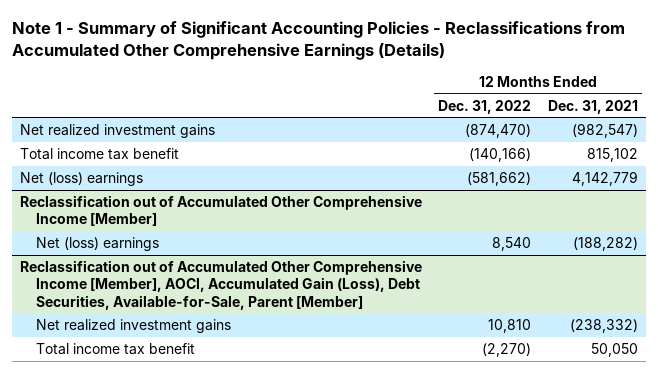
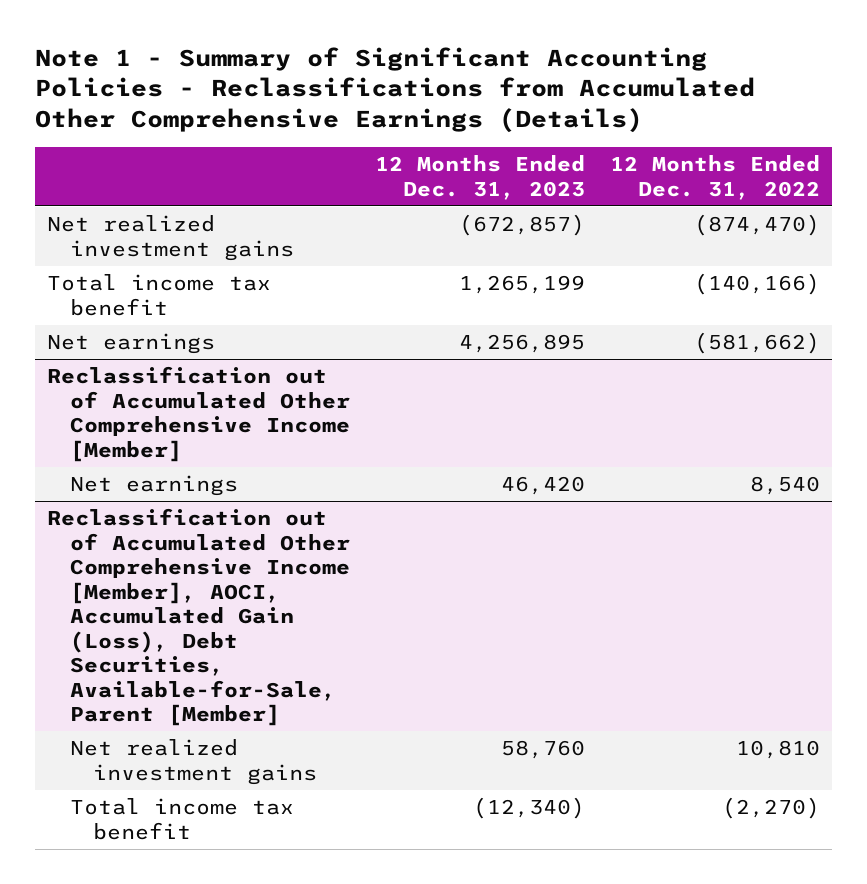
[547,99,638,114] Dec. 31, 2021 -> none
none -> [374,155,585,200] 12 Months Ended Dec. 31, 2023
[19,172,143,187] Net (loss) earnings -> [47,333,216,355] Net earnings
[36,237,160,252] Net (loss) earnings -> [70,475,239,497] Net earnings

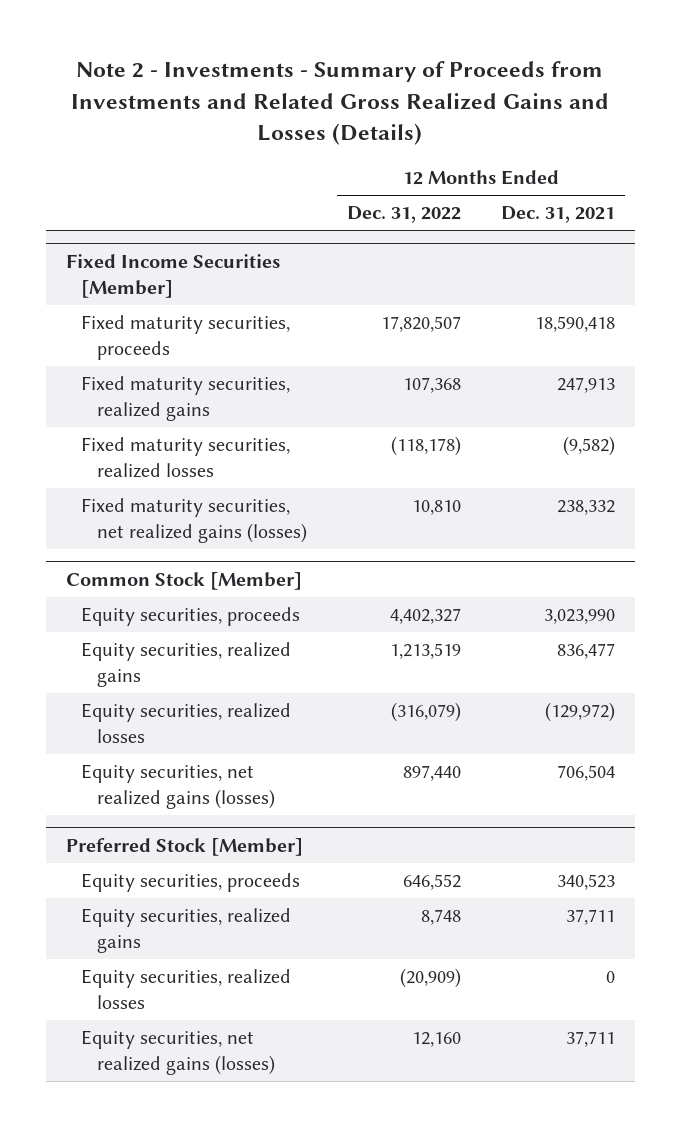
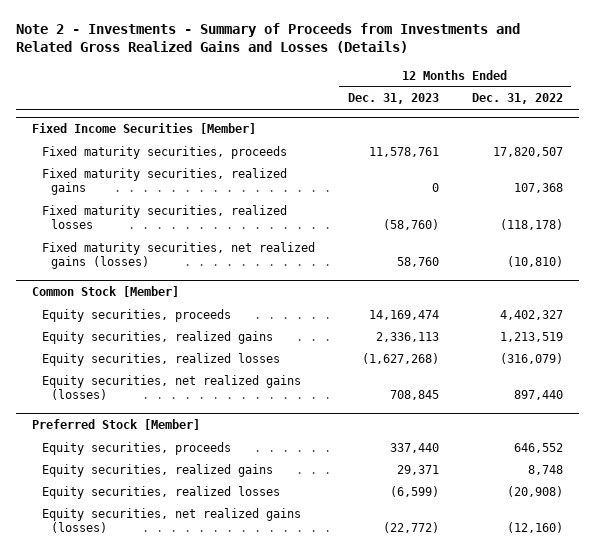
[500,206,615,224] Dec. 31, 2021 -> none
none -> [347,93,439,105] Dec. 31, 2023
[411,500,461,516] 10,810 -> [506,256,563,268] (10,810)
[399,968,461,989] (20,909) -> [506,485,563,497] (20,908)
[411,1032,461,1048] 12,160 -> [506,522,563,534] (12,160)

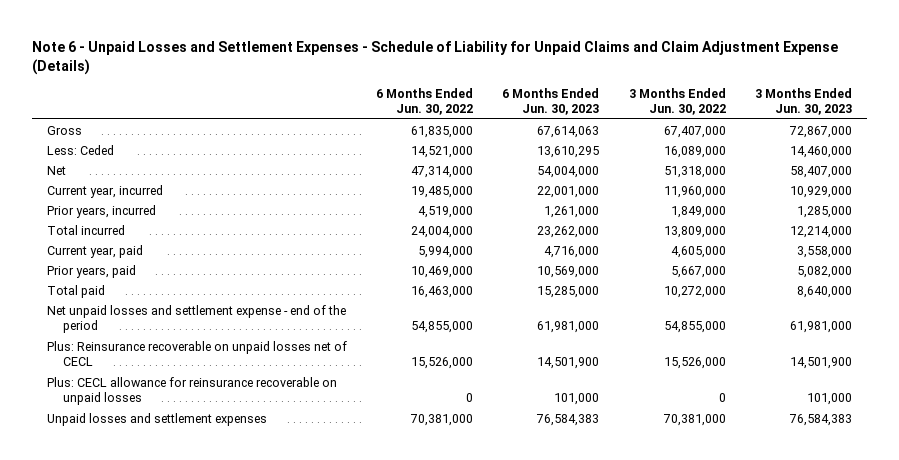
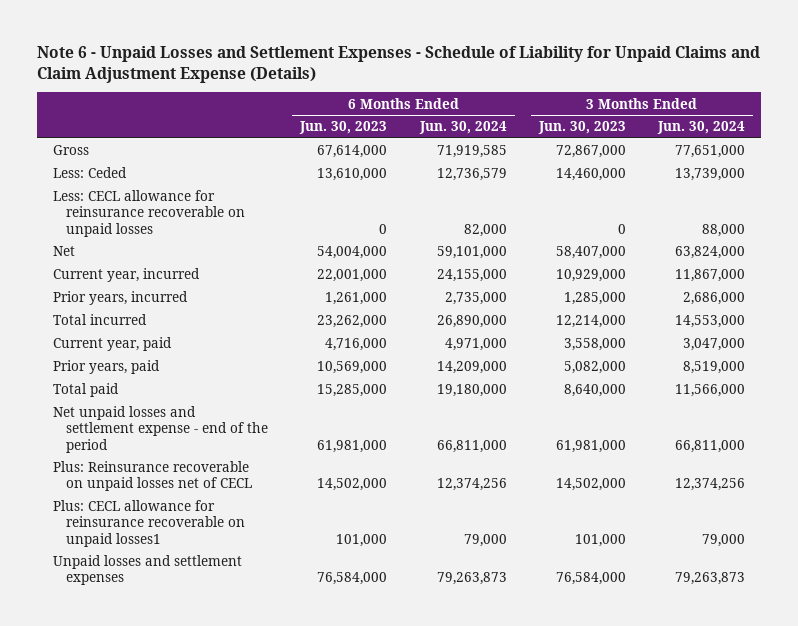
[376,87,474,116] 6 Months Ended Jun. 30, 2022 -> none
[628,87,726,116] 3 Months Ended Jun. 30, 2022 -> none
none -> [418,121,507,135] Jun. 30, 2024
none -> [657,121,746,135] Jun. 30, 2024
[537,125,600,138] 67,614,063 -> [317,145,388,159] 67,614,000
[537,145,600,158] 13,610,295 -> [317,168,388,182] 13,610,000
none -> [52,190,246,237] Less: CECL allowance for reinsurance recoverable on unpaid losses
[537,357,600,370] 14,501,900 -> [317,478,388,492] 14,502,000
[789,357,852,370] 14,501,900 -> [555,478,626,492] 14,502,000
[46,376,337,406] Plus: CECL allowance for reinsurance recoverable on unpaid losses -> [52,500,246,547] Plus: CECL allowance for reinsurance recoverable on unpaid losses1
[536,413,600,426] 76,584,383 -> [317,572,388,586] 76,584,000
[788,413,852,426] 76,584,383 -> [555,572,626,586] 76,584,000

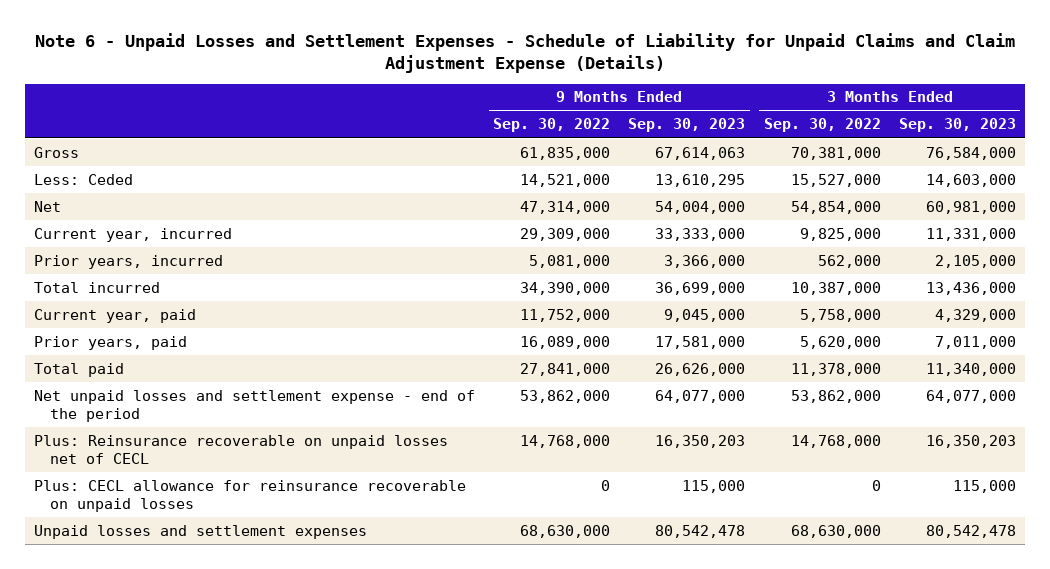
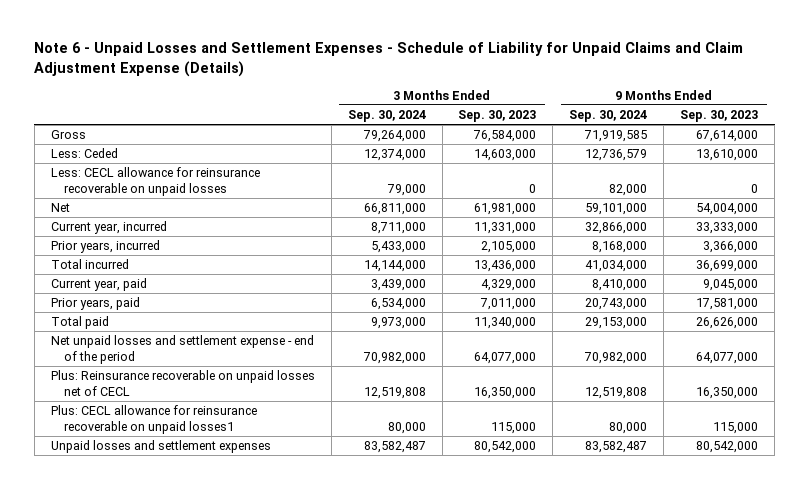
[493,118,611,133] Sep. 30, 2022 -> none
[763,118,881,133] Sep. 30, 2022 -> none
none -> [347,109,426,122] Sep. 30, 2024
none -> [569,109,648,122] Sep. 30, 2024
[655,146,746,160] 67,614,063 -> [696,130,759,143] 67,614,000
[655,173,746,187] 13,610,295 -> [696,149,759,162] 13,610,000
none -> [50,167,260,197] Less: CECL allowance for reinsurance recoverable on unpaid losses
[925,200,1016,214] 60,981,000 -> [474,203,537,216] 61,981,000
[655,434,746,448] 16,350,203 -> [696,387,759,400] 16,350,000
[925,434,1016,448] 16,350,203 -> [474,387,537,400] 16,350,000
[34,479,467,512] Plus: CECL allowance for reinsurance recoverable on unpaid losses -> [50,405,257,435] Plus: CECL allowance for reinsurance recoverable on unpaid losses1
[655,524,746,538] 80,542,478 -> [696,441,759,454] 80,542,000
[925,524,1016,538] 80,542,478 -> [474,441,537,454] 80,542,000

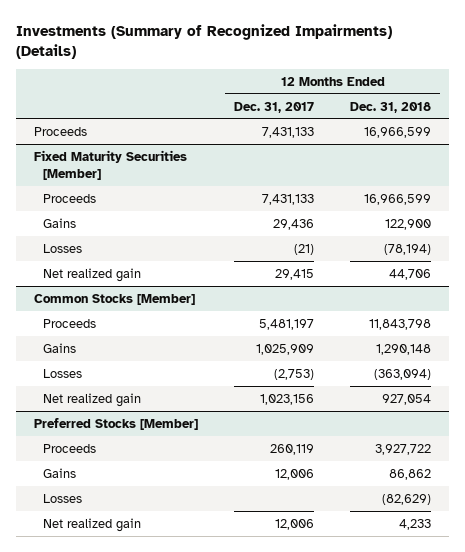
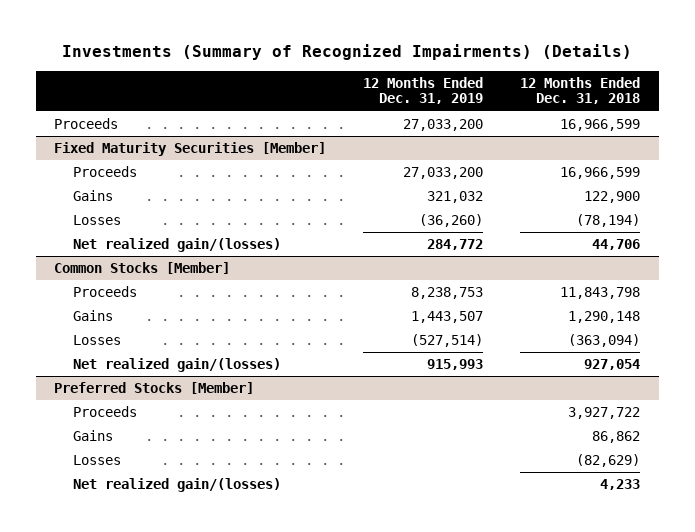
[234,101,315,113] Dec. 31, 2017 -> none
none -> [363,76,484,105] 12 Months Ended Dec. 31, 2019
[43,267,142,282] Net realized gain -> [72,238,281,253] Net realized gain/(losses)
[43,392,142,407] Net realized gain -> [72,358,281,373] Net realized gain/(losses)
[43,517,142,532] Net realized gain -> [72,478,281,493] Net realized gain/(losses)

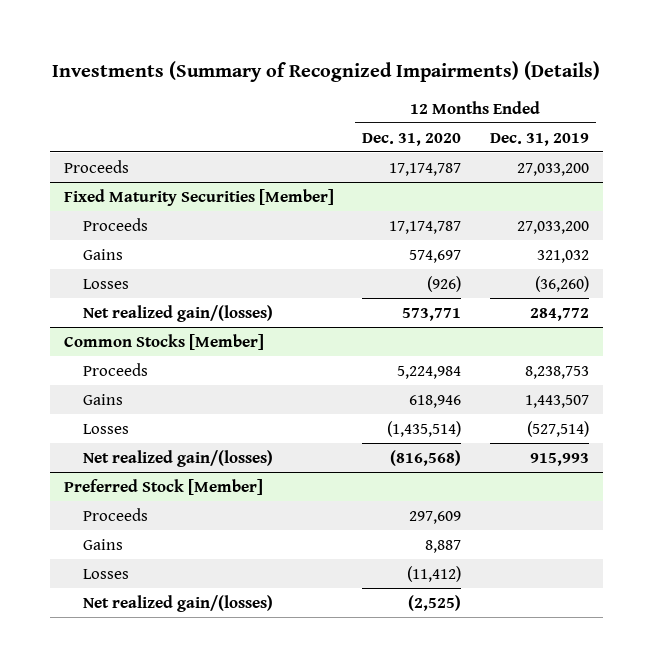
[520,76,641,105] 12 Months Ended Dec. 31, 2018 -> none
none -> [362,132,462,146] Dec. 31, 2020
[54,382,255,395] Preferred Stocks [Member] -> [64,478,264,495] Preferred Stock [Member]

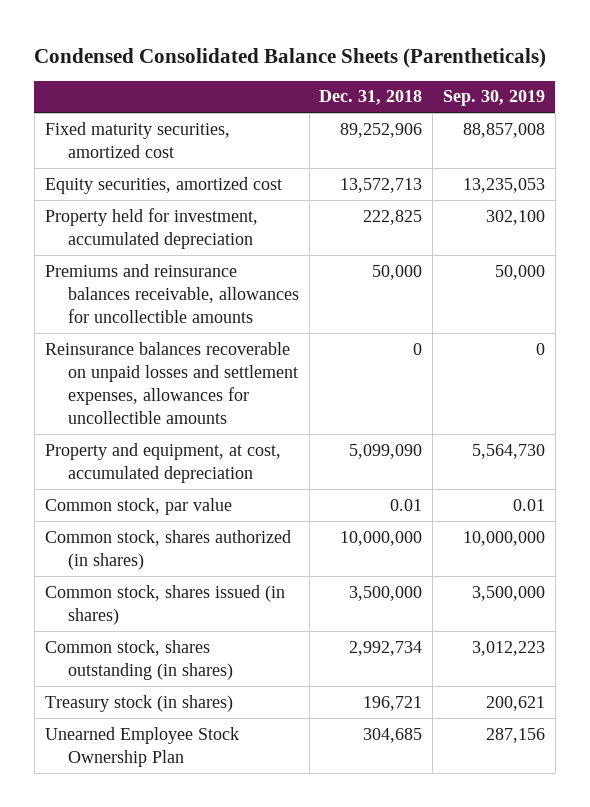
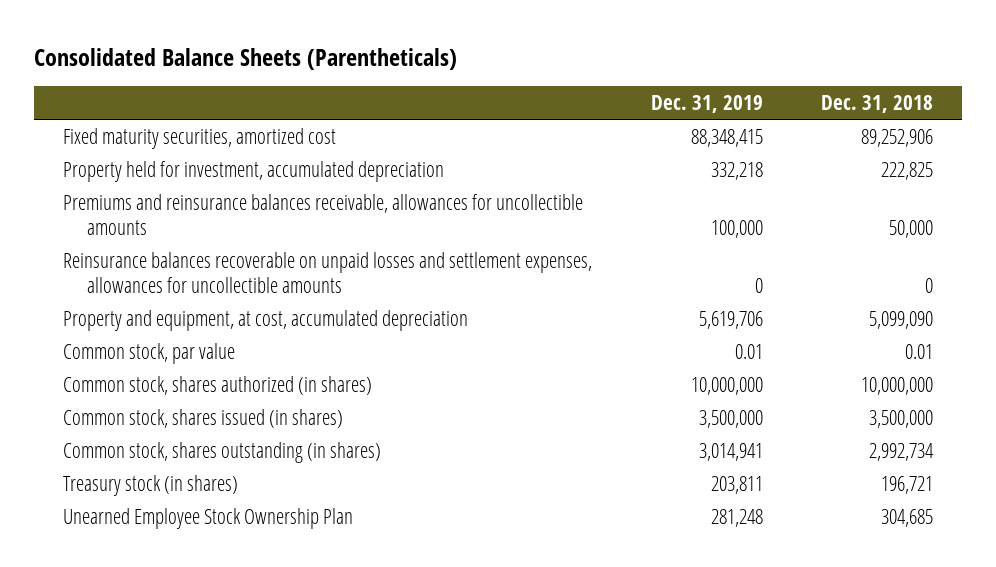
[34,47,547,68] Condensed Consolidated Balance Sheets (Parentheticals) -> [34,47,458,70] Consolidated Balance Sheets (Parentheticals)
[442,90,545,107] Sep. 30, 2019 -> none
none -> [650,94,763,113] Dec. 31, 2019
[44,176,282,194] Equity securities, amortized cost -> none

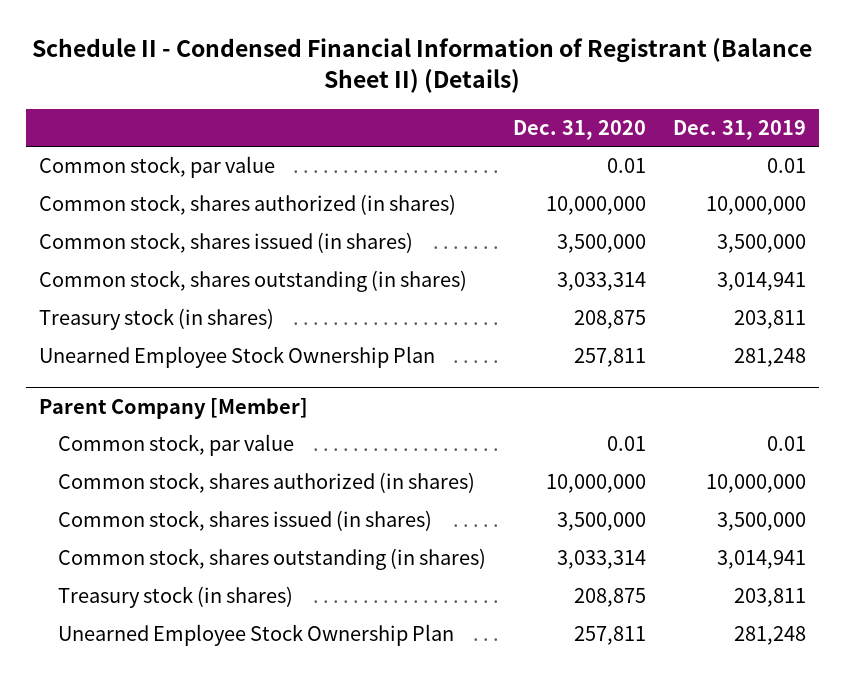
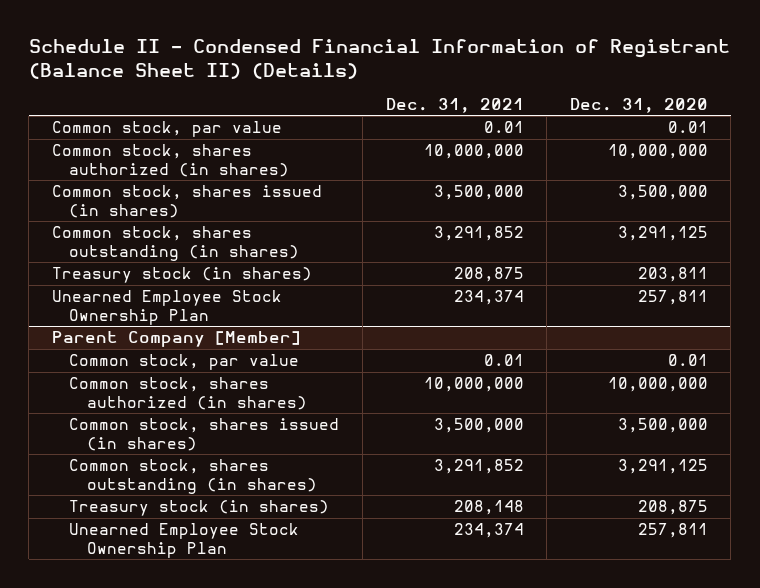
[672,119,806,140] Dec. 31, 2019 -> none
none -> [385,97,524,113] Dec. 31, 2021
[556,272,646,292] 3,033,314 -> [617,226,708,242] 3,291,125
[573,310,646,330] 208,875 -> [637,267,708,283] 203,811
[556,550,646,570] 3,033,314 -> [617,459,708,475] 3,291,125

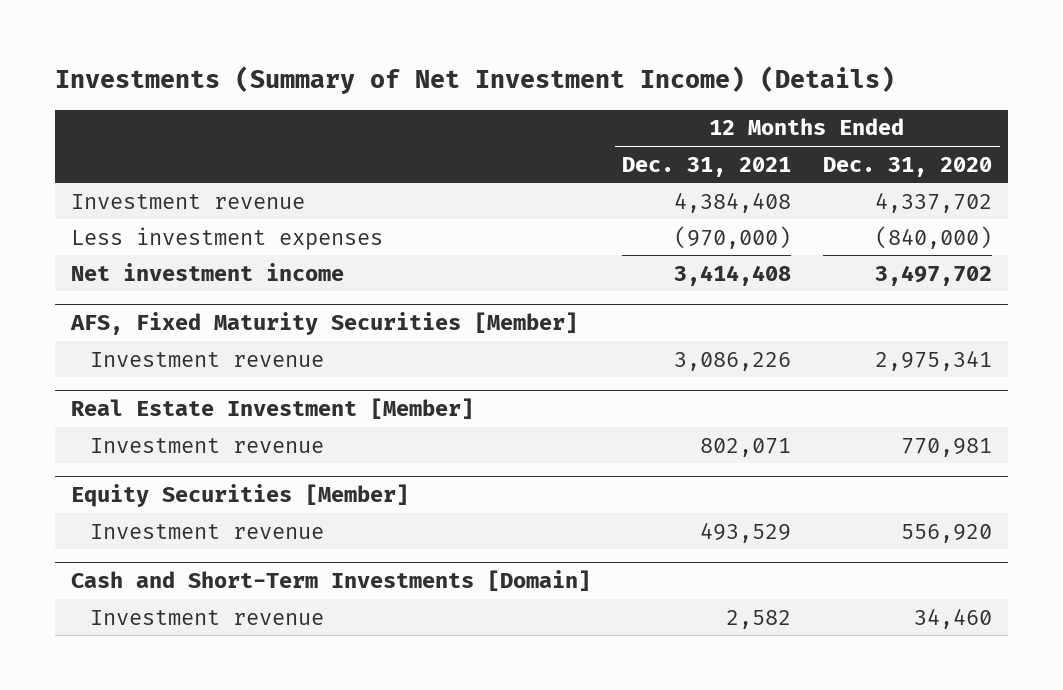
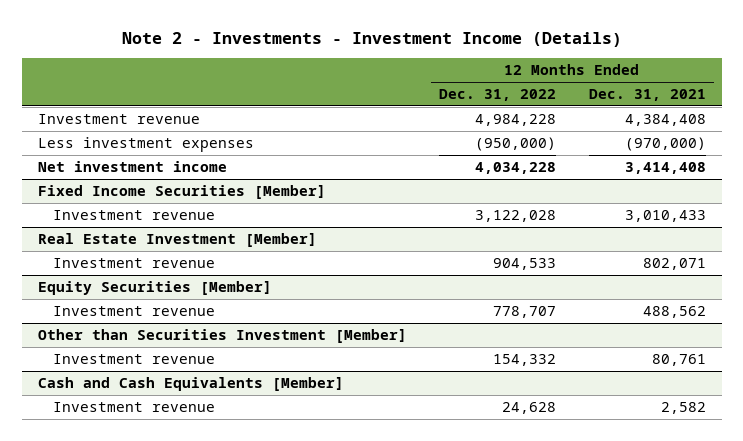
[55,66,896,95] Investments (Summary of Net Investment Income) (Details) -> [121,31,622,47] Note 2 - Investments - Investment Income (Details)
[822,156,992,177] Dec. 31, 2020 -> none
none -> [439,89,557,102] Dec. 31, 2022
[69,312,578,336] AFS, Fixed Maturity Securities [Member] -> [37,185,326,200] Fixed Income Securities [Member]
[674,351,792,371] 3,086,226 -> [624,210,706,223] 3,010,433
[70,570,591,592] Cash and Short-Term Investments [Domain] -> none
[700,522,792,543] 493,529 -> [642,306,706,319] 488,562
none -> [37,329,407,344] Other than Securities Investment [Member]
none -> [52,354,215,365] Investment revenue
none -> [37,377,344,392] Cash and Cash Equivalents [Member]

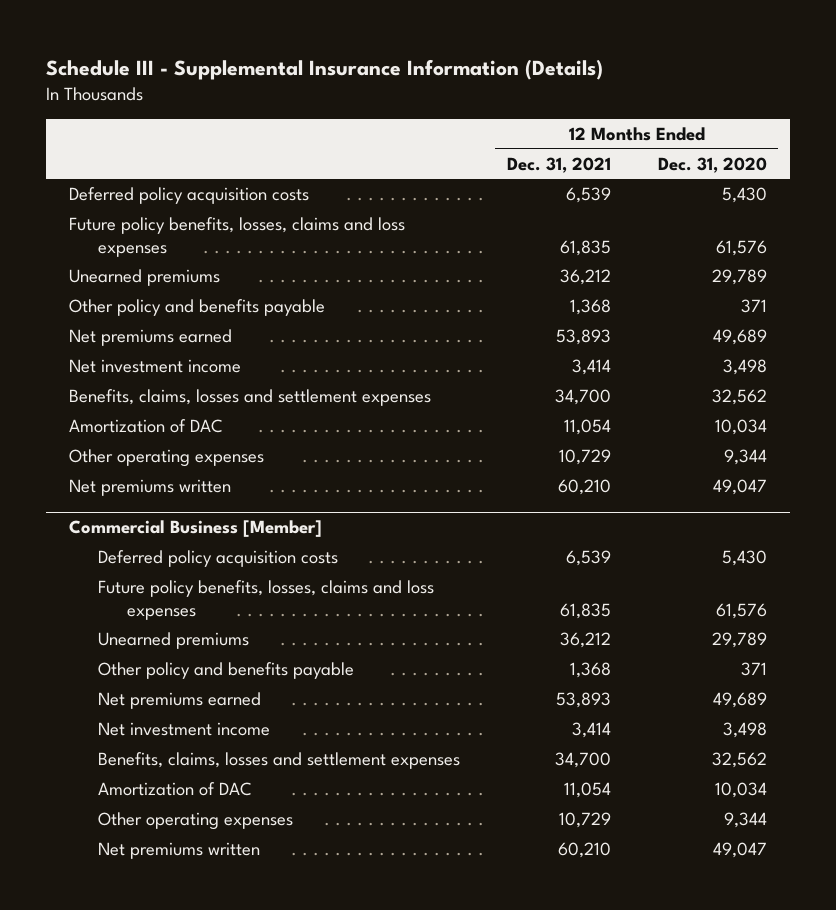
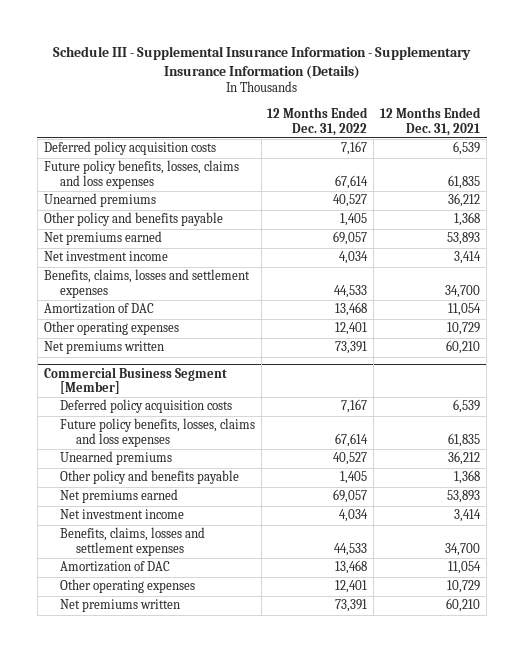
[46,59,604,81] Schedule III - Supplemental Insurance Information (Details) -> [52,45,471,79] Schedule III - Supplemental Insurance Information - Supplementary Insurance Information (Details)
[657,156,767,173] Dec. 31, 2020 -> none
none -> [267,107,369,136] 12 Months Ended Dec. 31, 2022
[69,520,323,538] Commercial Business [Member] -> [43,366,227,395] Commercial Business Segment [Member]

